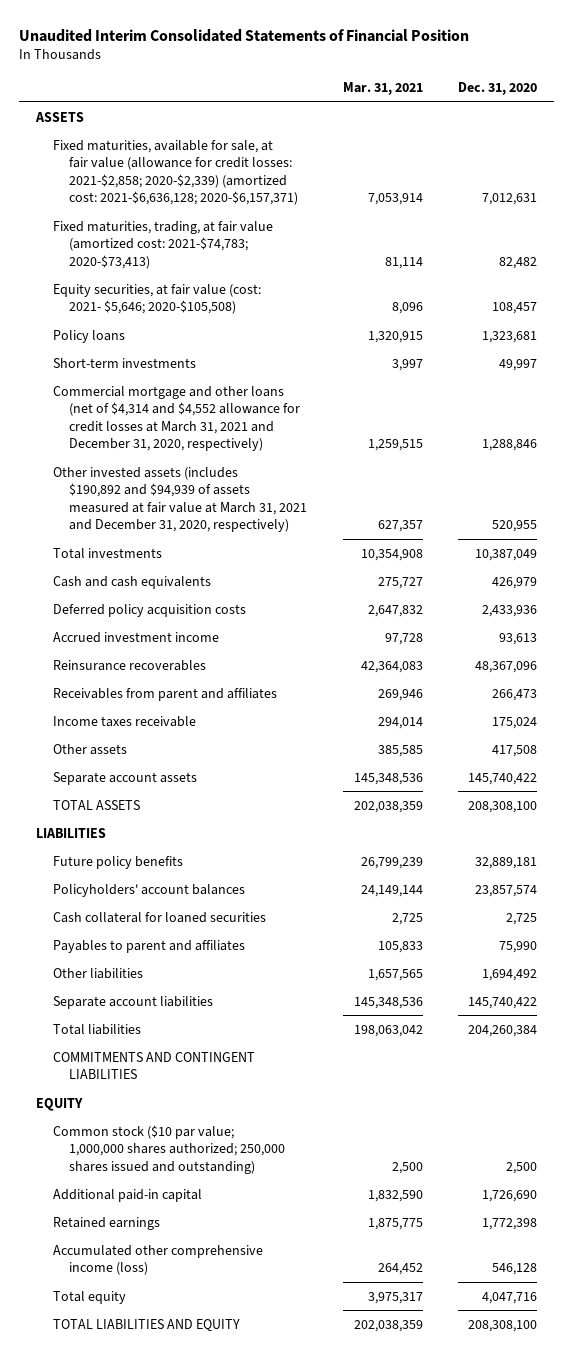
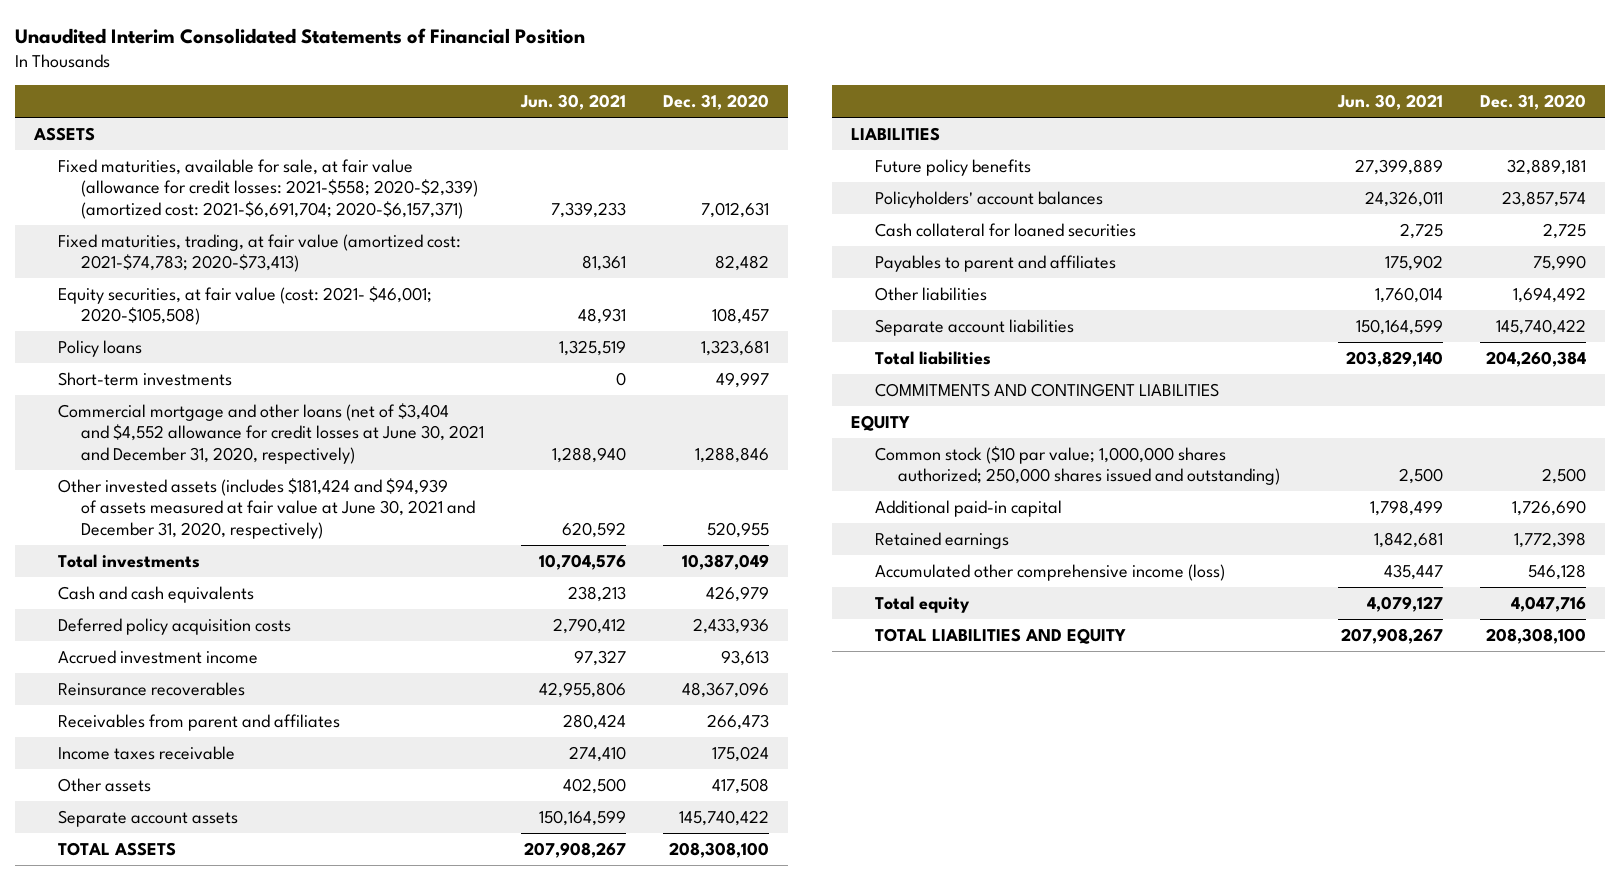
[342,82,423,96] Mar. 31, 2021 -> none
none -> [520,94,627,111] Jun. 30, 2021
[52,139,299,206] Fixed maturities, available for sale, at fair value (allowance for credit losses: 2021-$2,858; 2020-$2,339) (amortized cost: 2021-$6,636,128; 2020-$6,157,371) -> [57,158,479,219] Fixed maturities, available for sale, at fair value (allowance for credit losses: 2021-$558; 2020-$2,339) (amortized cost: 2021-$6,691,704; 2020-$6,157,371)
[52,283,261,315] Equity securities, at fair value (cost: 2021- $5,646; 2020-$105,508) -> [57,285,432,326] Equity securities, at fair value (cost: 2021- $46,001; 2020-$105,508)
[52,385,301,452] Commercial mortgage and other loans (net of $4,314 and $4,552 allowance for credit losses at March 31, 2021 and December 31, 2020, respectively) -> [57,402,485,464] Commercial mortgage and other loans (net of $3,404 and $4,552 allowance for credit losses at June 30, 2021 and December 31, 2020, respectively)
[52,466,308,533] Other invested assets (includes $190,892 and $94,939 of assets measured at fair value at March 31, 2021 and December 31, 2020, respectively) -> [57,477,476,539] Other invested assets (includes $181,424 and $94,939 of assets measured at fair value at June 30, 2021 and December 31, 2020, respectively)

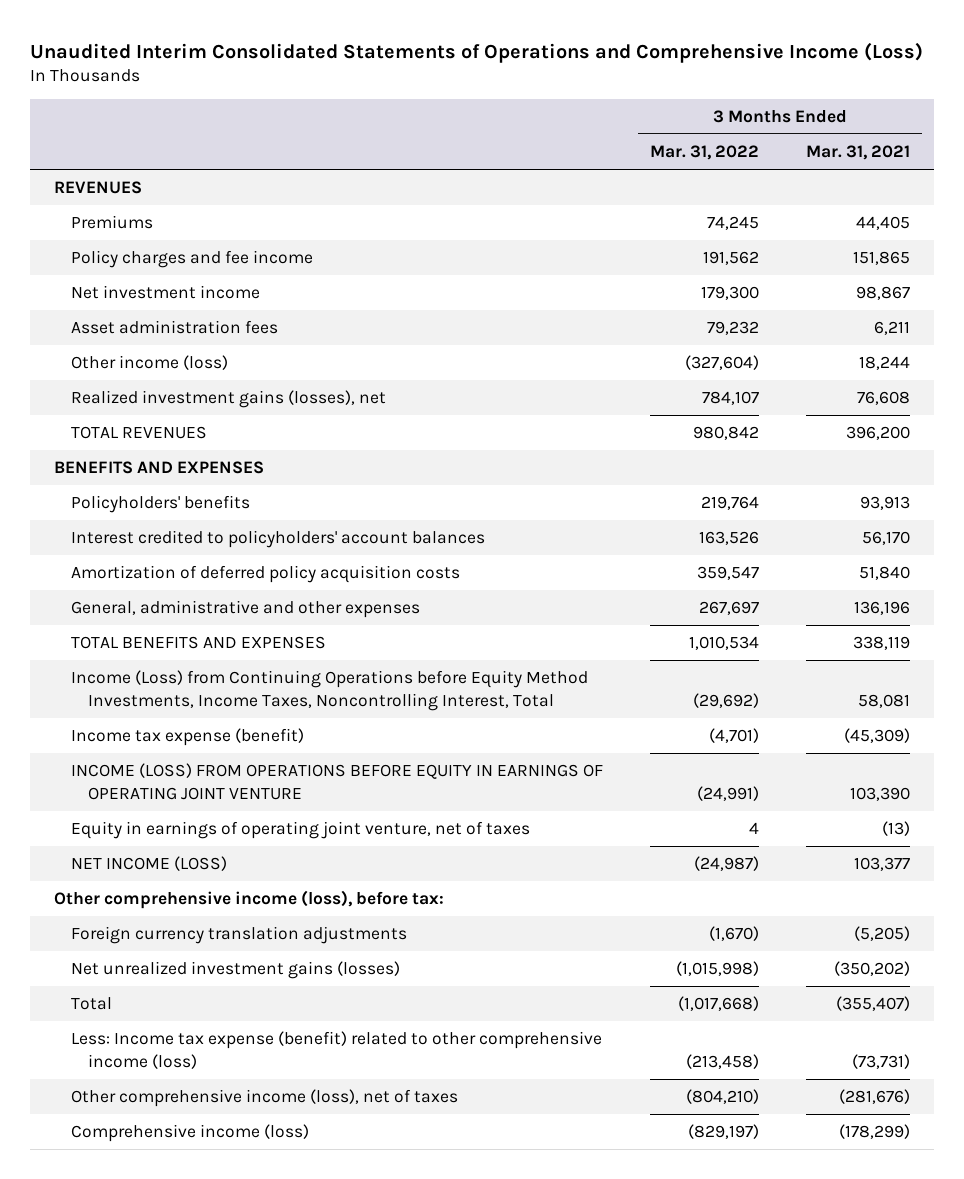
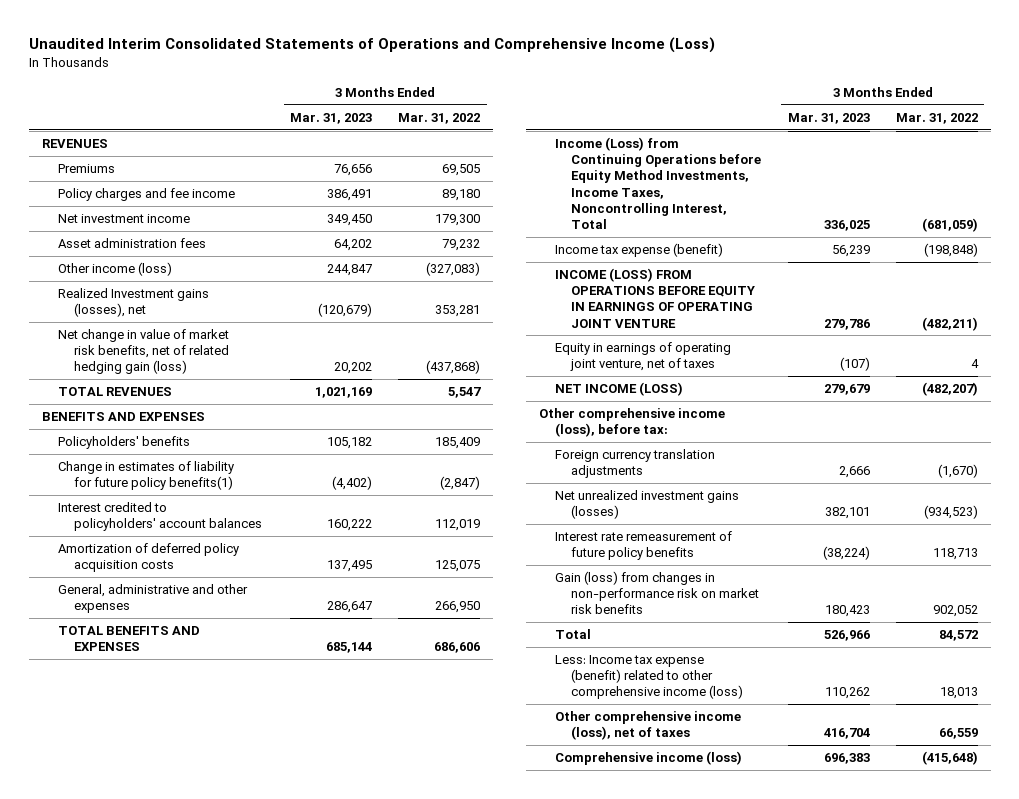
[806,144,911,160] Mar. 31, 2021 -> none
none -> [290,113,373,125] Mar. 31, 2023
[706,216,759,231] 74,245 -> [442,164,481,177] 69,505
[702,251,759,266] 191,562 -> [442,189,481,202] 89,180
[684,355,759,371] (327,604) -> [426,262,481,277] (327,083)
[70,390,386,409] Realized investment gains (losses), net -> [57,288,209,318] Realized Investment gains (losses), net
[701,391,759,406] 784,107 -> [435,305,481,318] 353,281
none -> [57,329,229,375] Net change in value of market risk benefits, net of related hedging gain (loss)
[692,426,759,441] 980,842 -> [448,387,482,399] 5,547
[700,496,759,511] 219,764 -> [435,437,481,450] 185,409
none -> [57,461,234,491] Change in estimates of liability for future policy benefits(1)
[698,531,759,546] 163,526 -> [435,519,481,532] 112,019
[696,566,759,581] 359,547 -> [435,560,481,573] 125,075
[698,601,759,616] 267,697 -> [435,601,481,614] 266,950
[688,636,759,651] 1,010,534 -> [434,642,481,654] 686,606
[692,692,759,708] (29,692) -> [921,217,978,232] (681,059)
[708,728,759,744] (4,701) -> [923,243,978,258] (198,848)
[696,785,759,801] (24,991) -> [921,316,978,331] (482,211)
[693,856,759,872] (24,987) -> [921,382,978,397] (482,207)
[675,961,759,977] (1,015,998) -> [923,505,978,520] (934,523)
none -> [555,531,733,561] Interest rate remeasurement of future policy benefits
none -> [555,571,760,615] Gain (loss) from changes in non-performance risk on market risk benefits
[677,996,759,1012] (1,017,668) -> [938,630,978,642] 84,572
[685,1053,759,1069] (213,458) -> [939,687,978,700] 18,013
[685,1089,759,1105] (804,210) -> [938,728,978,740] 66,559
[687,1124,759,1140] (829,197) -> [921,751,978,766] (415,648)

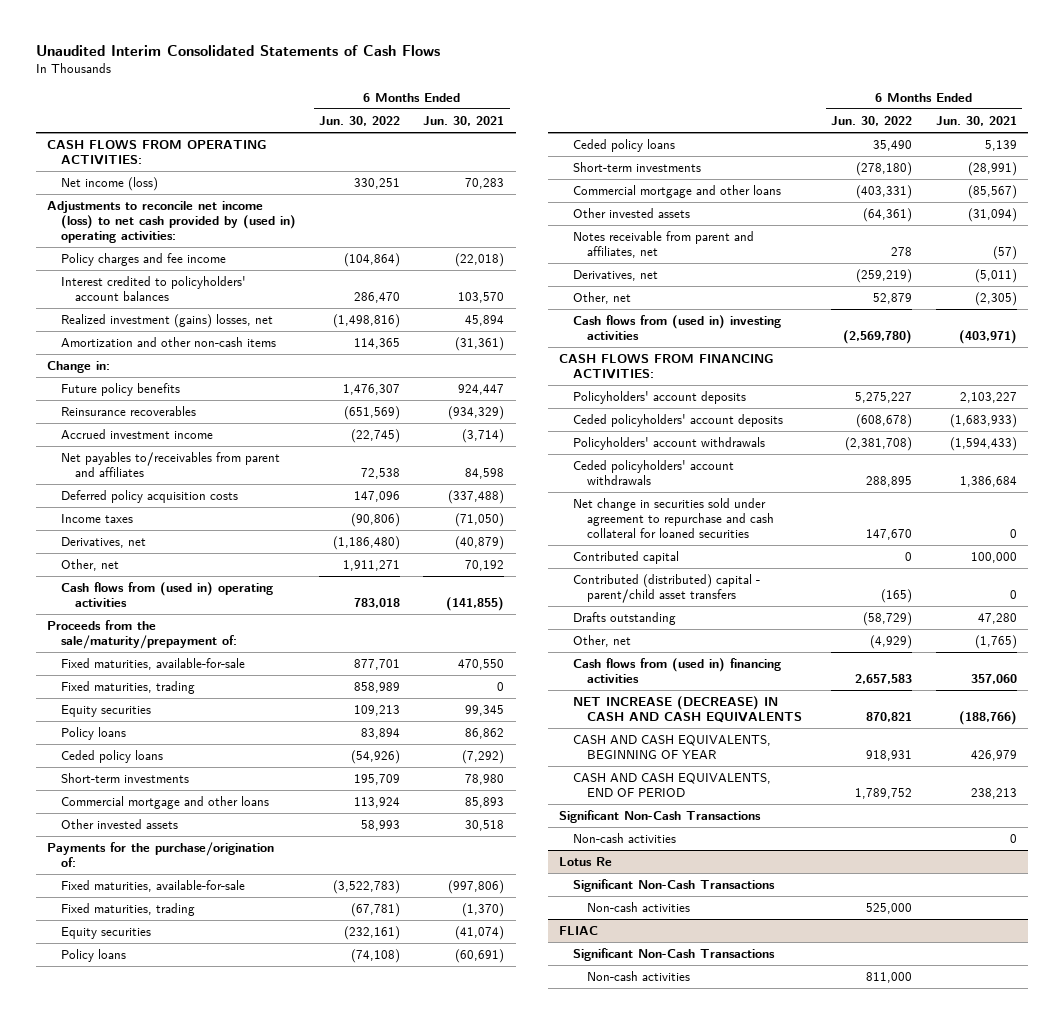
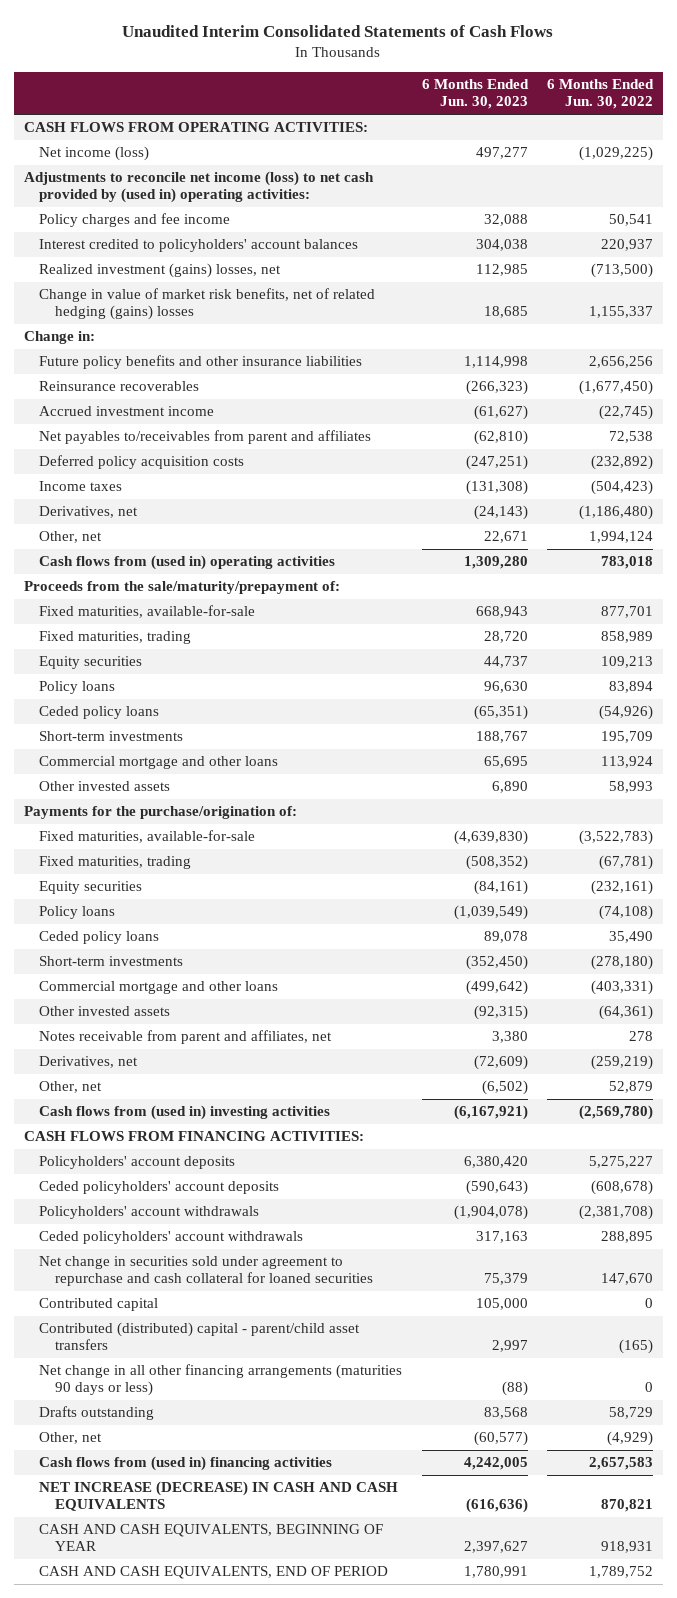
[423,116,505,127] Jun. 30, 2021 -> none
none -> [421,79,529,110] 6 Months Ended Jun. 30, 2023
[354,178,401,190] 330,251 -> [579,146,654,162] (1,029,225)
[61,337,277,348] Amortization and other non-cash items -> none
[344,253,401,268] (104,864) -> [609,214,654,227] 50,541
[354,291,401,303] 286,470 -> [601,239,654,252] 220,937
[333,314,401,329] (1,498,816) -> [591,263,654,279] (713,500)
none -> [39,288,376,321] Change in value of market risk benefits, net of related hedging (gains) losses
[61,383,181,397] Future policy benefits -> [39,355,363,370] Future policy benefits and other insurance liabilities
[343,384,401,396] 1,476,307 -> [589,356,654,369] 2,656,256
[344,406,401,421] (651,569) -> [579,380,654,396] (1,677,450)
[354,491,401,503] 147,096 -> [591,455,654,471] (232,892)
[351,513,401,528] (90,806) -> [591,480,654,496] (504,423)
[343,560,401,572] 1,911,271 -> [589,531,654,544] 1,994,124
none -> [39,1364,403,1397] Net change in all other financing arrangements (maturities 90 days or less)
[863,612,913,627] (58,729) -> [609,1407,654,1420] 58,729
[559,810,762,824] Significant Non-Cash Transactions -> none
[573,833,677,844] Non-cash activities -> none
[559,857,613,867] Lotus Re -> none
[573,879,776,893] Significant Non-Cash Transactions -> none
[587,902,691,913] Non-cash activities -> none
[559,926,599,936] FLIAC -> none
[573,948,776,962] Significant Non-Cash Transactions -> none
[587,971,691,982] Non-cash activities -> none

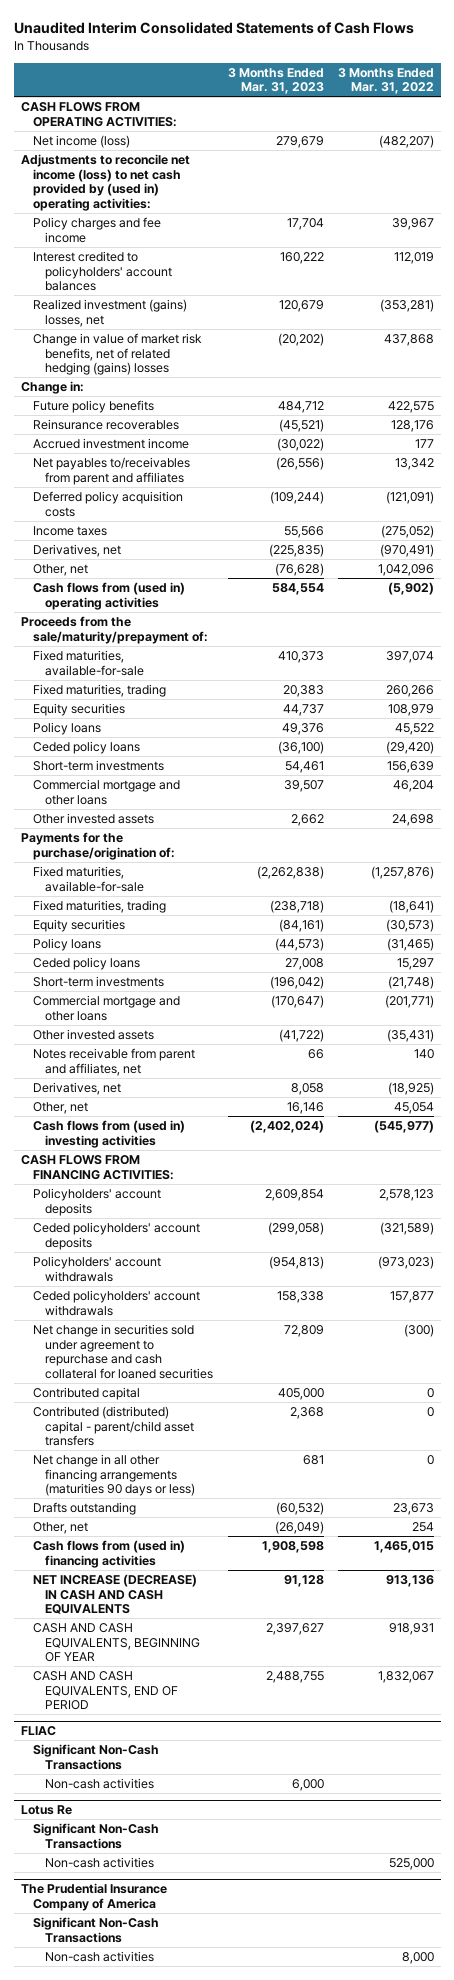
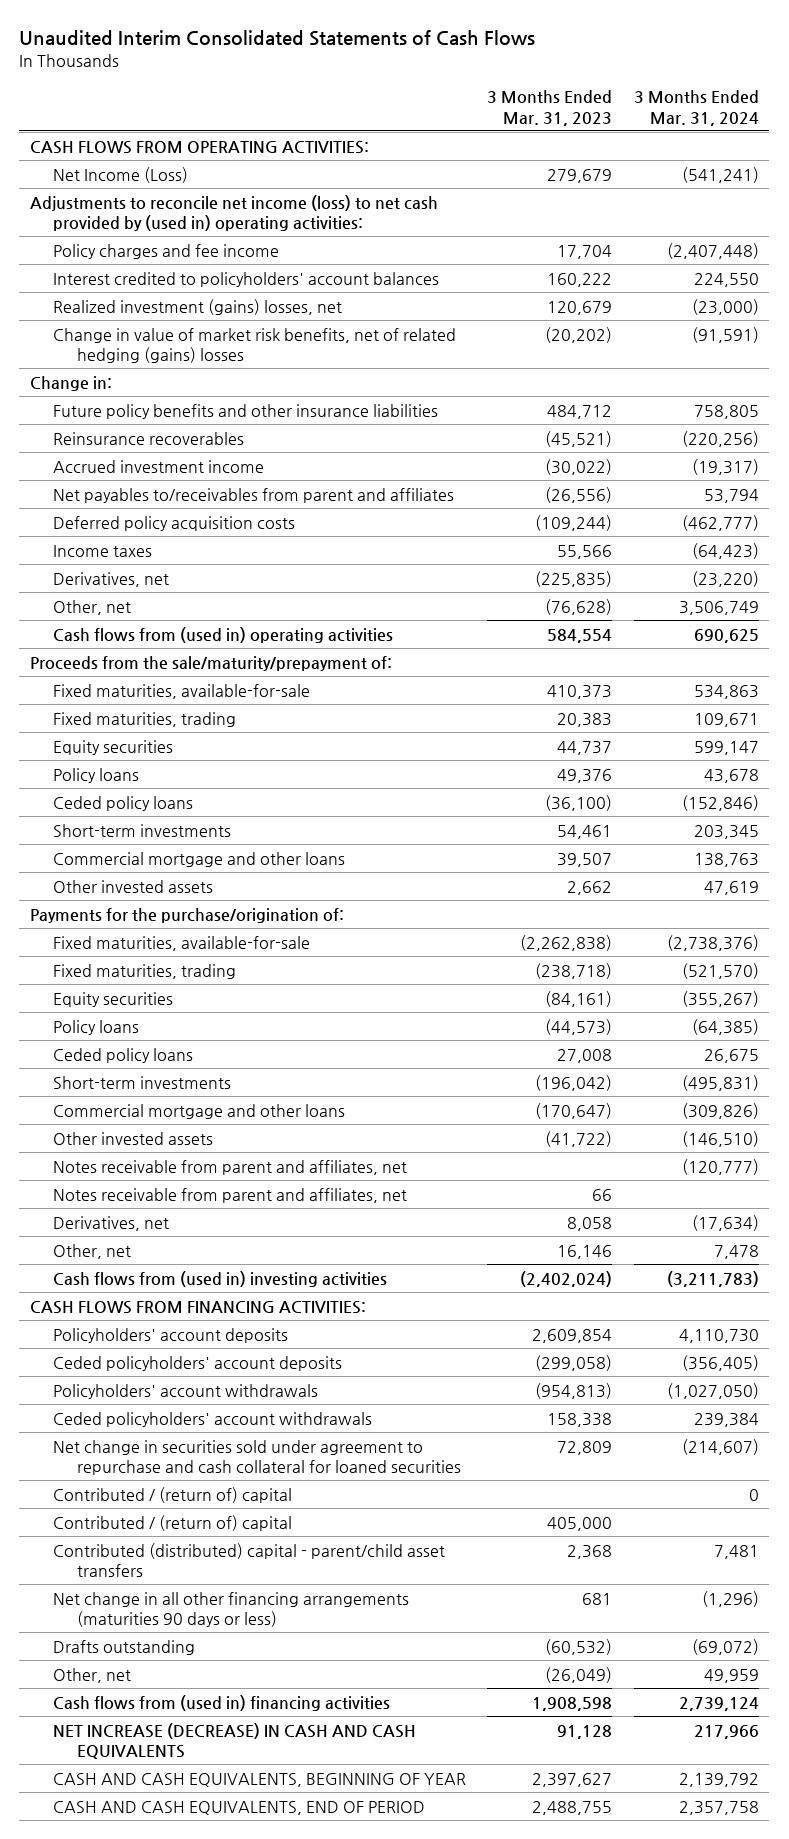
[337,67,434,95] 3 Months Ended Mar. 31, 2022 -> none
none -> [633,90,759,126] 3 Months Ended Mar. 31, 2024
[32,135,130,149] Net income (loss) -> [53,166,189,183] Net Income (Loss)
[32,400,154,414] Future policy benefits -> [53,403,439,419] Future policy benefits and other insurance liabilities
none -> [53,1159,408,1175] Notes receivable from parent and affiliates, net
none -> [53,1486,293,1503] Contributed / (return of) capital
[32,1387,140,1401] Contributed capital -> [53,1514,293,1531] Contributed / (return of) capital
[20,1726,56,1737] FLIAC -> none
[32,1744,159,1770] Significant Non-Cash Transactions -> none
[45,1778,155,1790] Non-cash activities -> none
[20,1805,72,1816] Lotus Re -> none
[32,1823,159,1849] Significant Non-Cash Transactions -> none
[45,1857,155,1869] Non-cash activities -> none
[20,1883,167,1911] The Prudential Insurance Company of America -> none
[32,1917,159,1943] Significant Non-Cash Transactions -> none
[45,1951,155,1963] Non-cash activities -> none

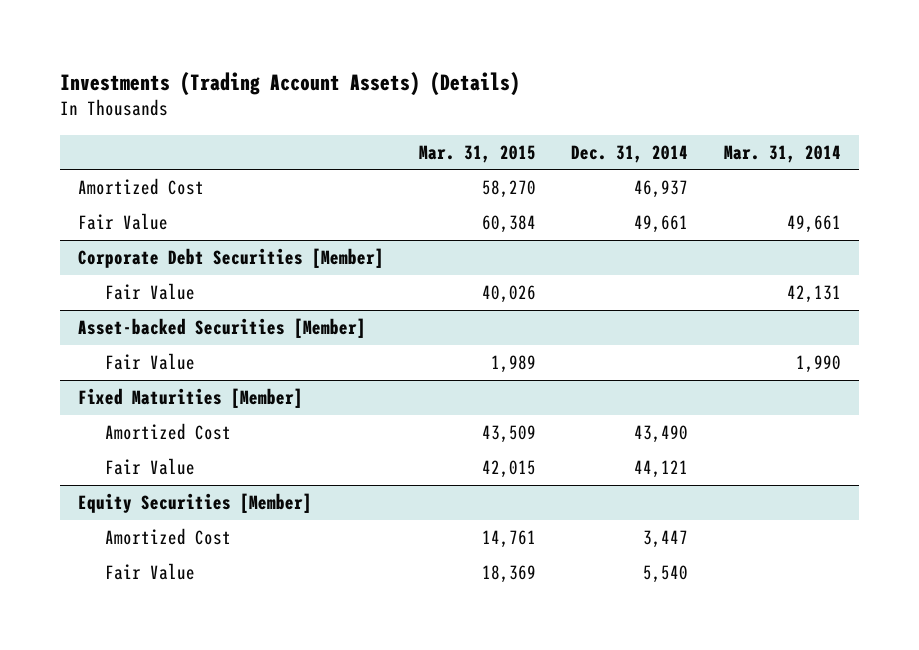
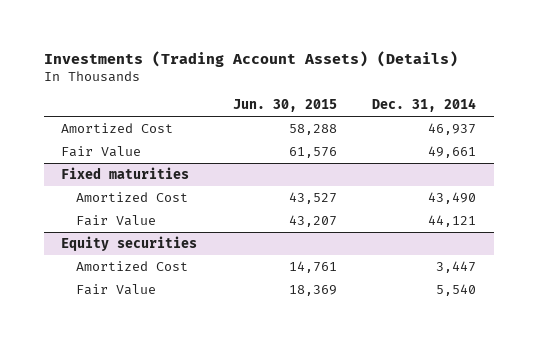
[419,144,537,163] Mar. 31, 2015 -> none
[723,144,841,163] Mar. 31, 2014 -> none
none -> [232,99,337,113] Jun. 30, 2015
[77,248,384,269] Corporate Debt Securities [Member] -> none
[105,283,196,301] Fair Value -> none
[77,318,366,339] Asset-backed Securities [Member] -> none
[105,353,196,371] Fair Value -> none
[77,388,303,409] Fixed Maturities [Member] -> [61,166,190,179] Fixed maturities
[77,493,312,514] Equity Securities [Member] -> [61,235,198,251] Equity securities

